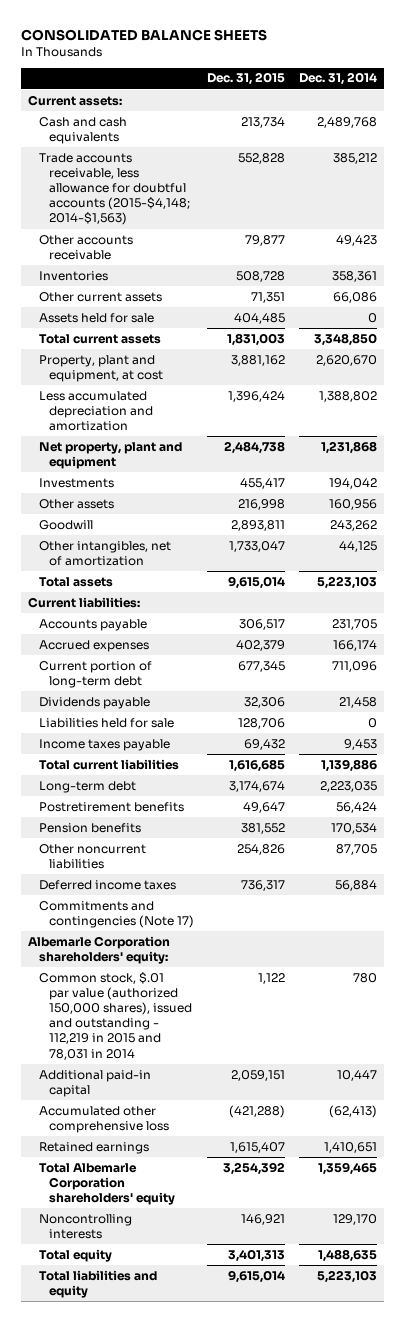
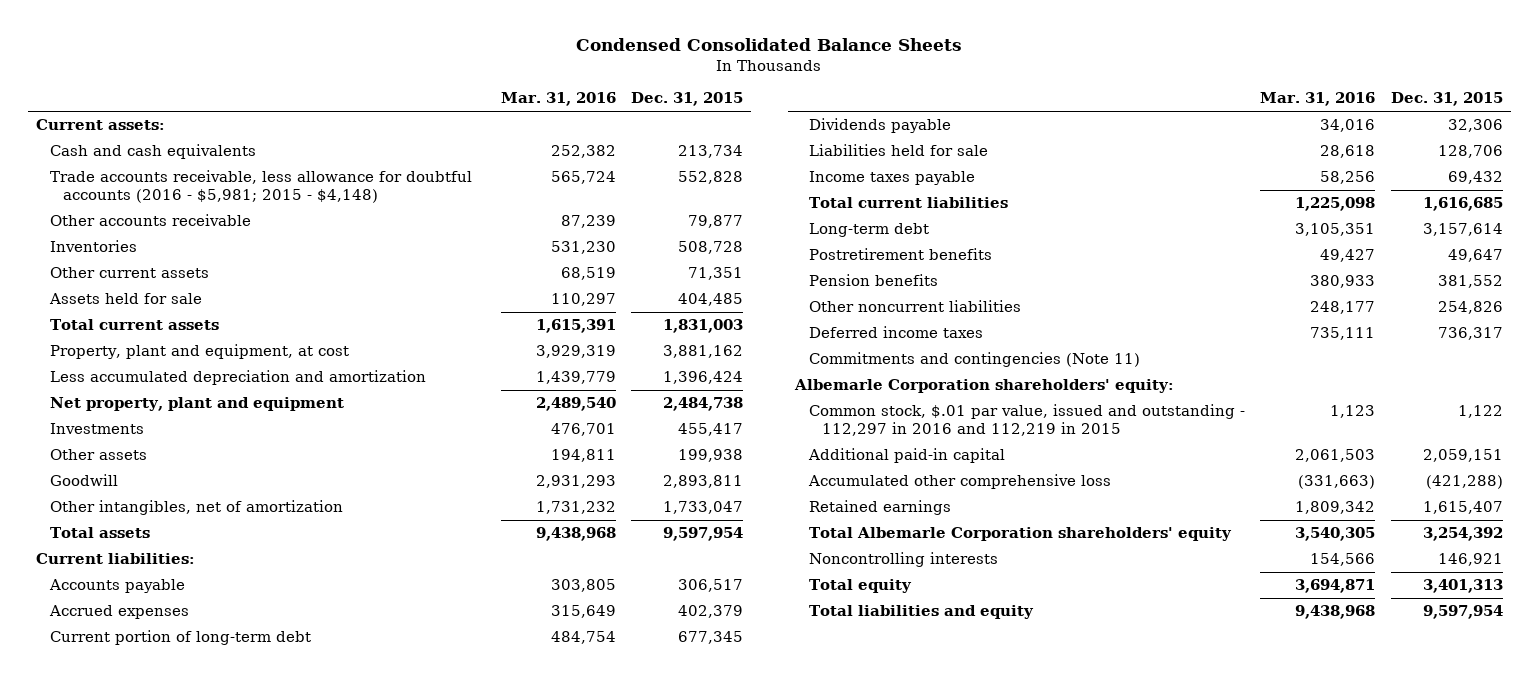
[21,28,268,41] CONSOLIDATED BALANCE SHEETS -> [576,37,963,51] Condensed Consolidated Balance Sheets
[298,72,377,86] Dec. 31, 2014 -> none
none -> [500,92,616,107] Mar. 31, 2016
[38,152,190,226] Trade accounts receivable, less allowance for doubtful accounts (2015-$4,148; 2014-$1,563) -> [49,170,472,204] Trade accounts receivable, less allowance for doubtful accounts (2016 - $5,981; 2015 - $4,148)
[238,498,286,510] 216,998 -> [678,449,744,463] 199,938
[228,575,286,589] 9,615,014 -> [663,527,744,542] 9,597,954
[229,780,286,792] 3,174,674 -> [1422,223,1503,237] 3,157,614
[38,900,194,928] Commitments and contingencies (Note 17) -> [808,352,1140,368] Commitments and contingencies (Note 11)
[38,971,192,1060] Common stock, $.01 par value (authorized 150,000 shares), issued and outstanding - 112,219 in 2015 and 78,031 in 2014 -> [808,404,1245,437] Common stock, $.01 par value, issued and outstanding - 112,297 in 2016 and 112,219 in 2015
[228,1269,286,1283] 9,615,014 -> [1422,605,1503,620] 9,597,954

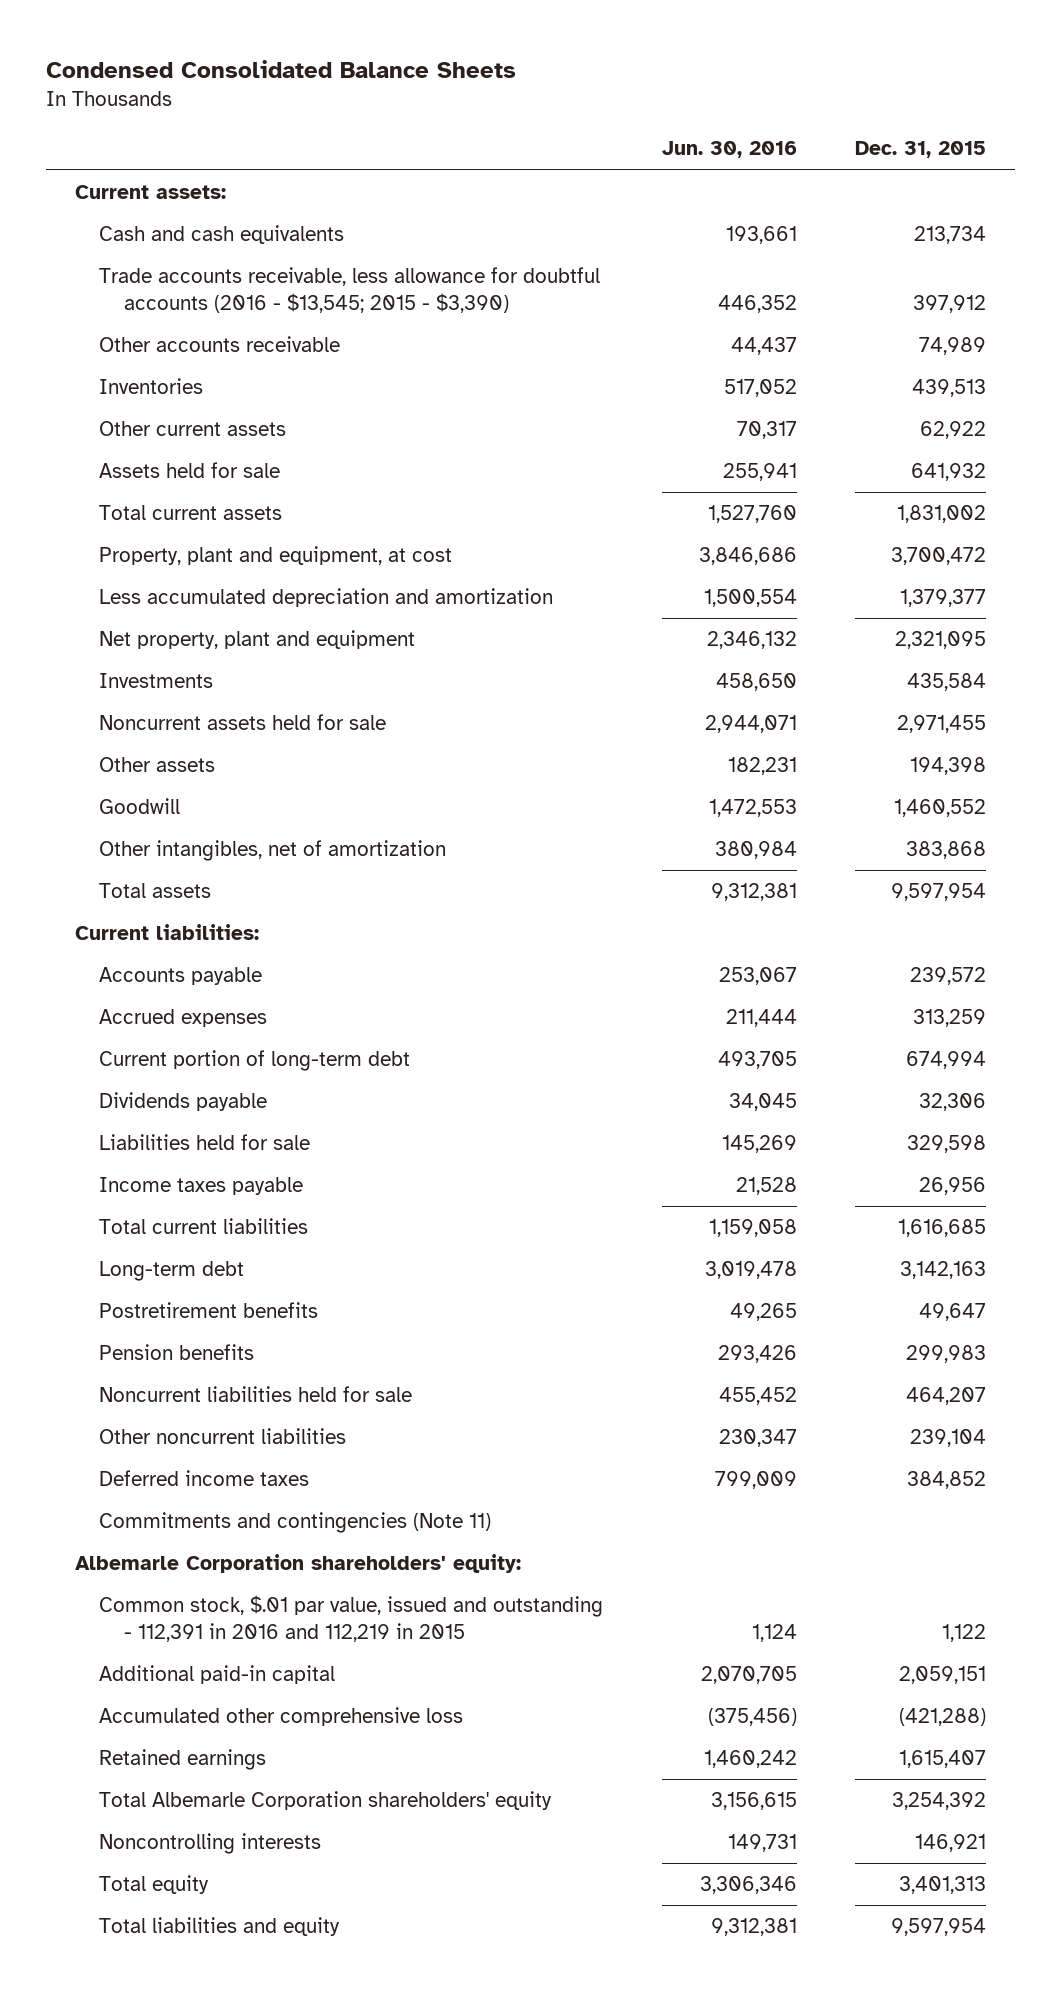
[500,92,616,107] Mar. 31, 2016 -> none
none -> [661,141,797,159] Jun. 30, 2016
[49,170,472,204] Trade accounts receivable, less allowance for doubtful accounts (2016 - $5,981; 2015 - $4,148) -> [99,267,601,313] Trade accounts receivable, less allowance for doubtful accounts (2016 - $13,545; 2015 - $3,390)
[678,171,744,185] 552,828 -> [913,294,987,313] 397,912
[688,215,744,229] 79,877 -> [919,337,987,356] 74,989
[678,241,744,255] 508,728 -> [912,379,987,398] 439,513
[688,267,744,281] 71,351 -> [920,421,987,440] 62,922
[678,293,744,307] 404,485 -> [911,463,987,482] 641,932
[663,319,744,334] 1,831,003 -> [897,505,987,524] 1,831,002
[663,345,744,359] 3,881,162 -> [891,547,987,566] 3,700,472
[663,371,744,385] 1,396,424 -> [900,589,987,608] 1,379,377
[663,397,744,412] 2,484,738 -> [895,631,987,650] 2,321,095
[678,423,744,437] 455,417 -> [907,673,987,692] 435,584
none -> [99,714,387,731] Noncurrent assets held for sale
[678,449,744,463] 199,938 -> [910,757,987,776] 194,398
[663,475,744,489] 2,893,811 -> [894,799,987,818] 1,460,552
[663,501,744,515] 1,733,047 -> [906,841,987,860] 383,868
[678,579,744,593] 306,517 -> [910,967,987,986] 239,572
[678,605,744,619] 402,379 -> [913,1009,987,1028] 313,259
[678,631,744,645] 677,345 -> [906,1051,987,1070] 674,994
[1437,145,1503,159] 128,706 -> [907,1135,987,1154] 329,598
[1447,171,1503,185] 69,432 -> [919,1177,987,1196] 26,956
[1422,223,1503,237] 3,157,614 -> [900,1261,987,1280] 3,142,163
[1437,275,1503,289] 381,552 -> [906,1345,987,1364] 299,983
none -> [99,1386,413,1403] Noncurrent liabilities held for sale
[1437,301,1503,315] 254,826 -> [910,1429,987,1448] 239,104
[1437,327,1503,341] 736,317 -> [907,1471,987,1490] 384,852
[808,404,1245,437] Common stock, $.01 par value, issued and outstanding - 112,297 in 2016 and 112,219 in 2015 -> [99,1595,604,1642] Common stock, $.01 par value, issued and outstanding - 112,391 in 2016 and 112,219 in 2015

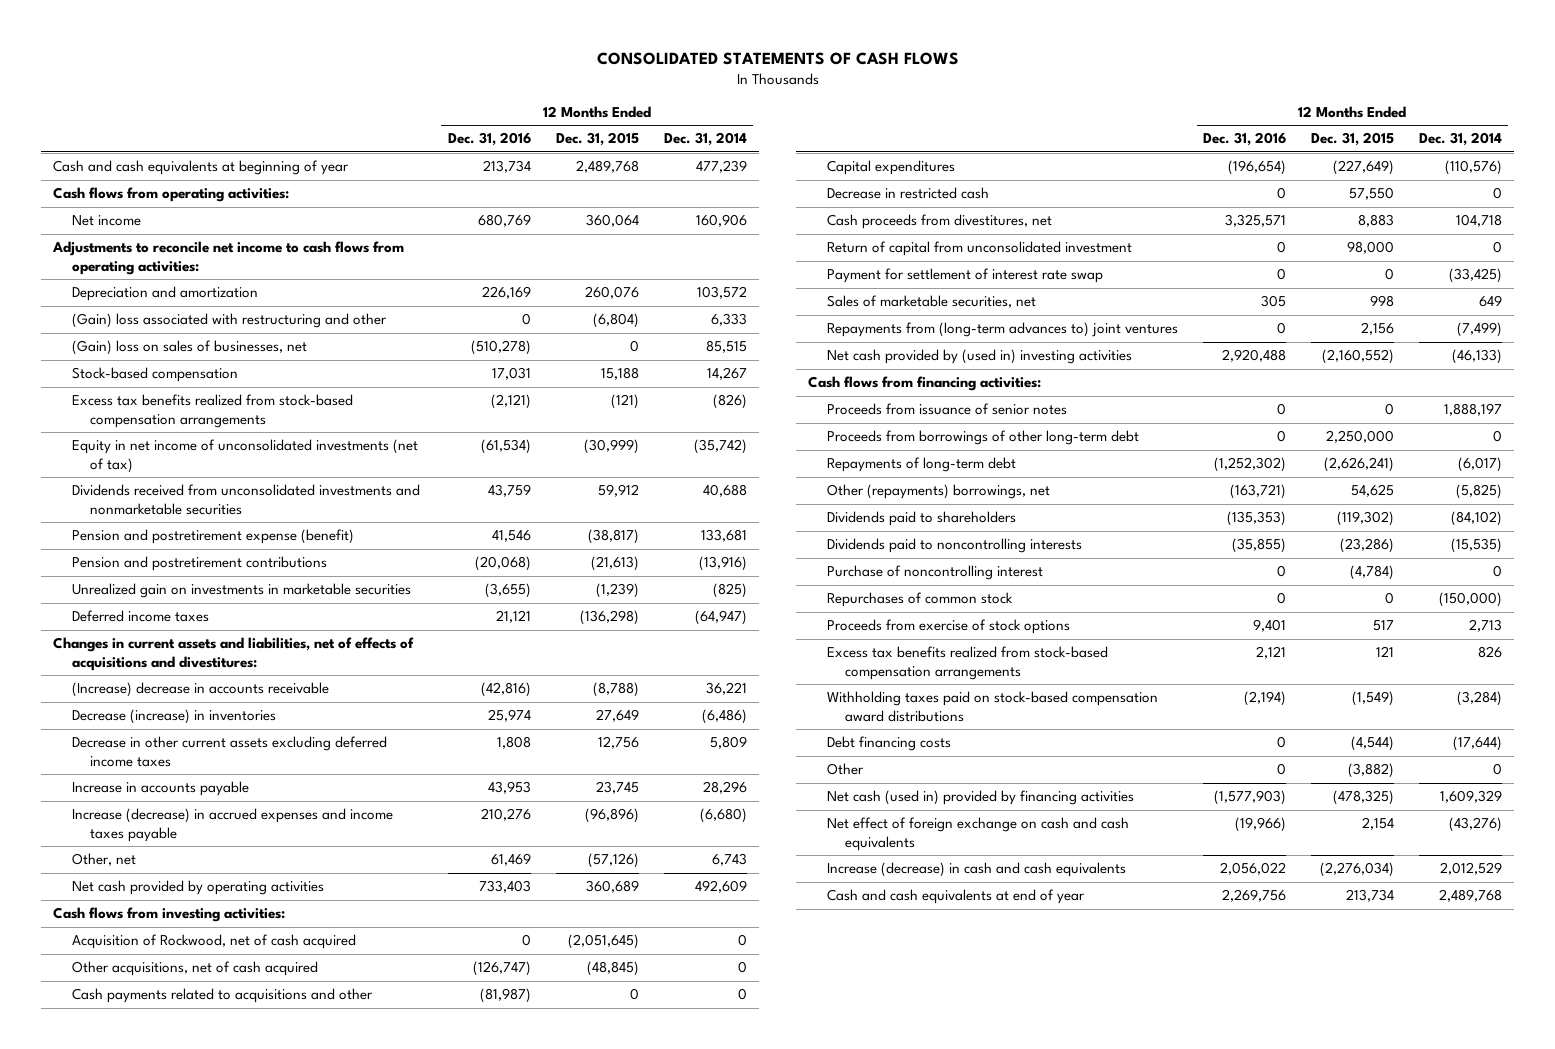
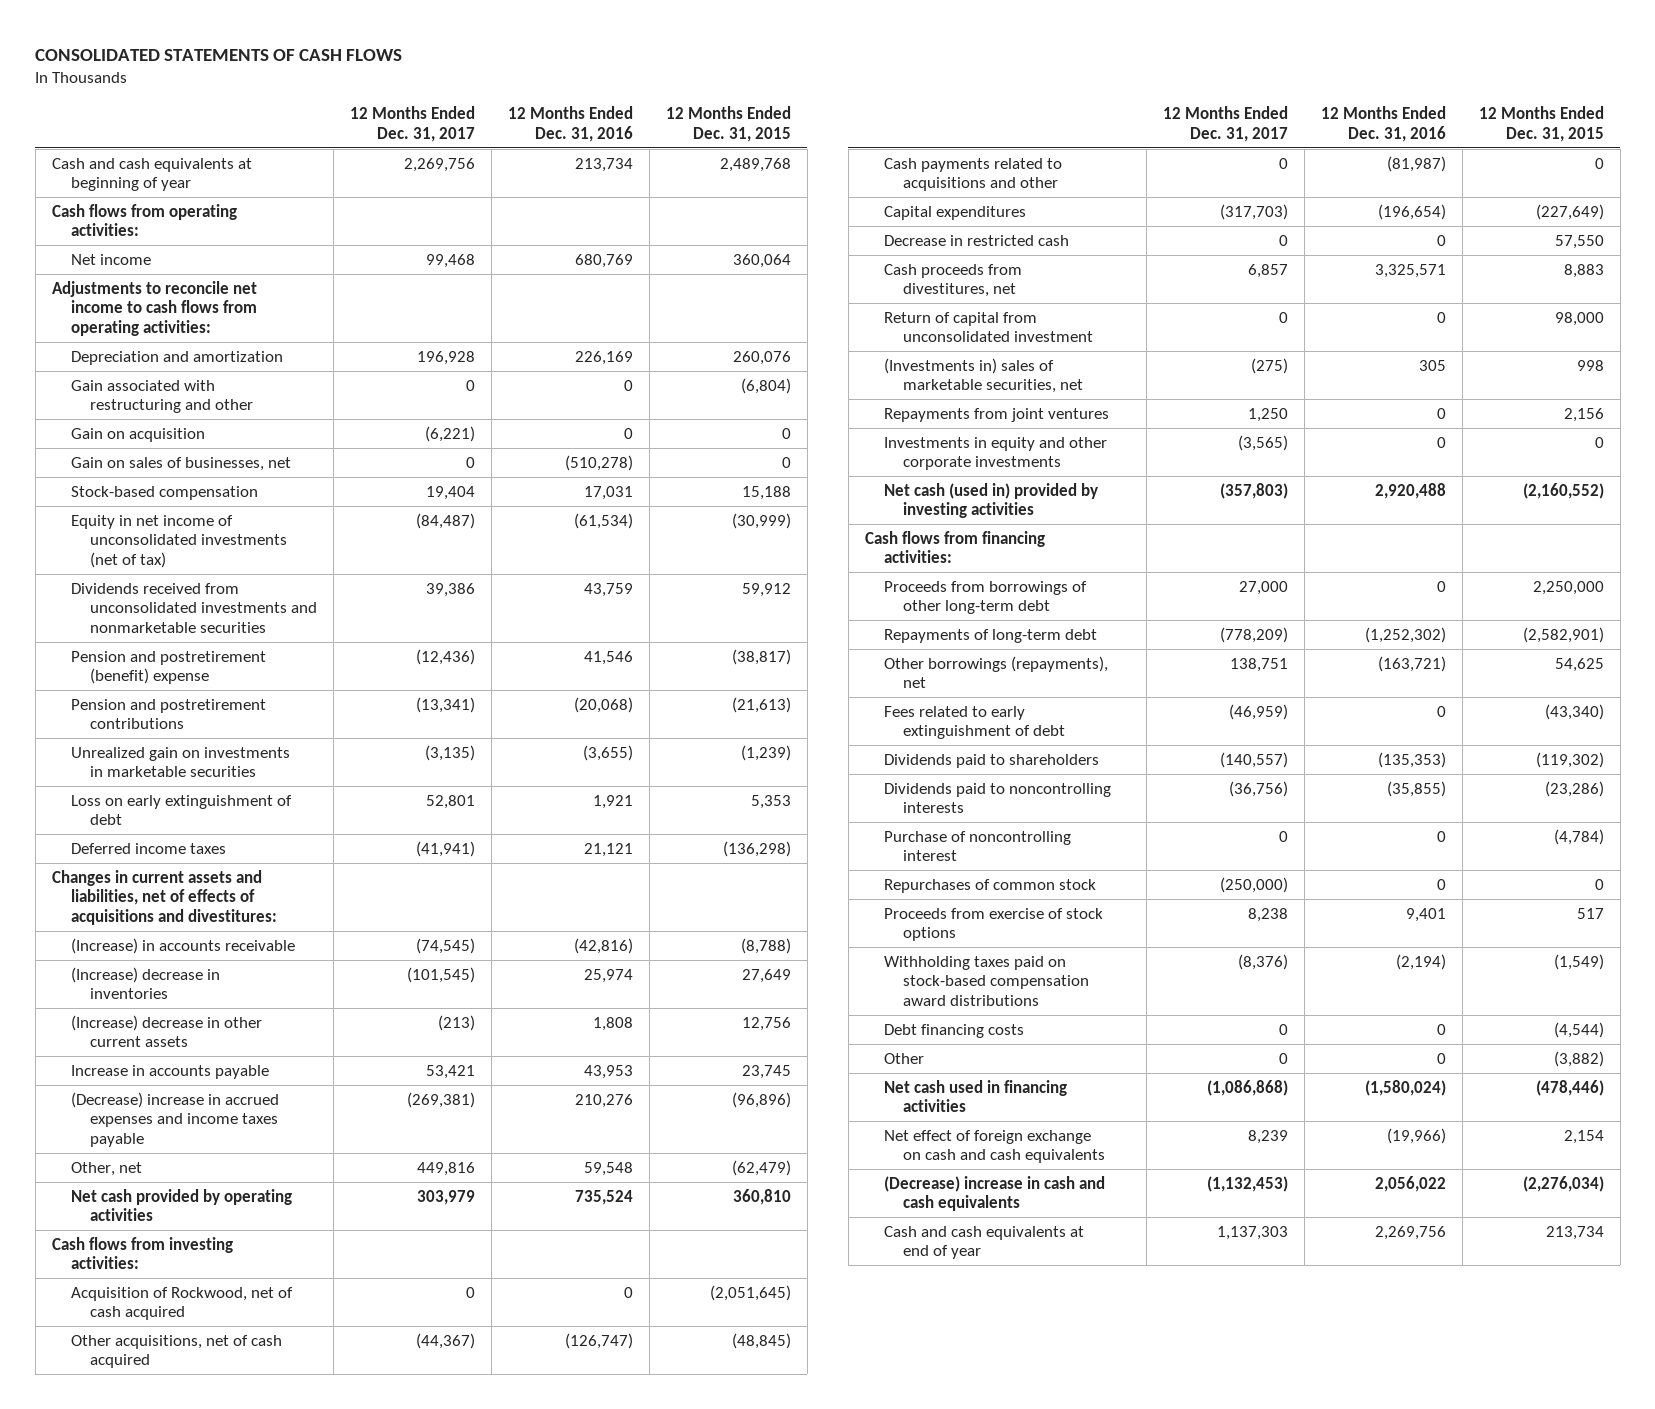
[663,132,747,147] Dec. 31, 2014 -> none
none -> [350,105,476,142] 12 Months Ended Dec. 31, 2017
[71,313,387,329] (Gain) loss associated with restructuring and other -> [70,379,254,414] Gain associated with restructuring and other
none -> [70,427,205,442] Gain on acquisition
[71,340,307,356] (Gain) loss on sales of businesses, net -> [70,456,291,471] Gain on sales of businesses, net
[71,394,353,428] Excess tax benefits realized from stock-based compensation arrangements -> none
[71,529,354,545] Pension and postretirement expense (benefit) -> [70,650,266,685] Pension and postretirement (benefit) expense
none -> [70,794,292,826] Loss on early extinguishment of debt
[71,682,329,698] (Increase) decrease in accounts receivable -> [70,937,295,954] (Increase) in accounts receivable
[71,709,276,725] Decrease (increase) in inventories -> [70,966,220,1000] (Increase) decrease in inventories
[71,736,387,767] Decrease in other current assets excluding deferred income taxes -> [70,1014,262,1048] (Increase) decrease in other current assets
[71,808,393,842] Increase (decrease) in accrued expenses and income taxes payable -> [70,1091,279,1148] (Decrease) increase in accrued expenses and income taxes payable
[490,853,531,867] 61,469 -> [583,1161,633,1176] 59,548
[587,853,639,869] (57,126) -> [731,1159,791,1176] (62,479)
[478,880,531,894] 733,403 -> [574,1189,633,1205] 735,524
[585,880,639,894] 360,689 -> [732,1188,791,1205] 360,810
[826,268,1103,284] Payment for settlement of interest rate swap -> none
[826,295,1036,309] Sales of marketable securities, net -> [883,357,1084,394] (Investments in) sales of marketable securities, net
[826,322,1178,338] Repayments from (long-term advances to) joint ventures -> [883,407,1109,422] Repayments from joint ventures
none -> [883,436,1107,471] Investments in equity and other corporate investments
[826,349,1132,365] Net cash provided by (used in) investing activities -> [883,482,1098,519] Net cash (used in) provided by investing activities
[826,403,1067,416] Proceeds from issuance of senior notes -> none
[1323,457,1394,473] (2,626,241) -> [1522,626,1604,643] (2,582,901)
[826,484,1050,500] Other (repayments) borrowings, net -> [883,655,1108,689] Other borrowings (repayments), net
none -> [883,705,1066,740] Fees related to early extinguishment of debt
[826,646,1108,680] Excess tax benefits realized from stock-based compensation arrangements -> none
[826,790,1134,806] Net cash (used in) provided by financing activities -> [883,1079,1067,1113] Net cash used in financing activities
[1213,790,1286,806] (1,577,903) -> [1364,1079,1446,1096] (1,580,024)
[1332,790,1394,806] (478,325) -> [1535,1079,1604,1096] (478,446)
[826,862,1126,878] Increase (decrease) in cash and cash equivalents -> [883,1175,1105,1212] (Decrease) increase in cash and cash equivalents

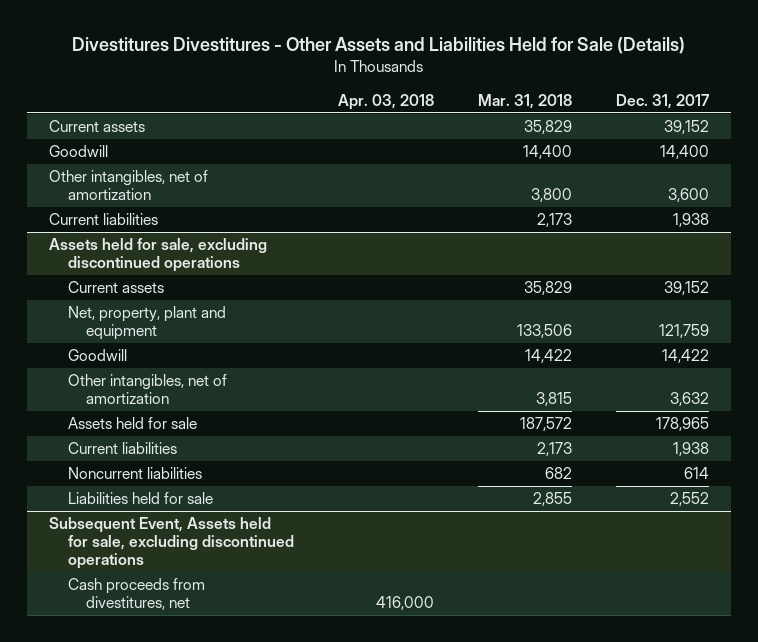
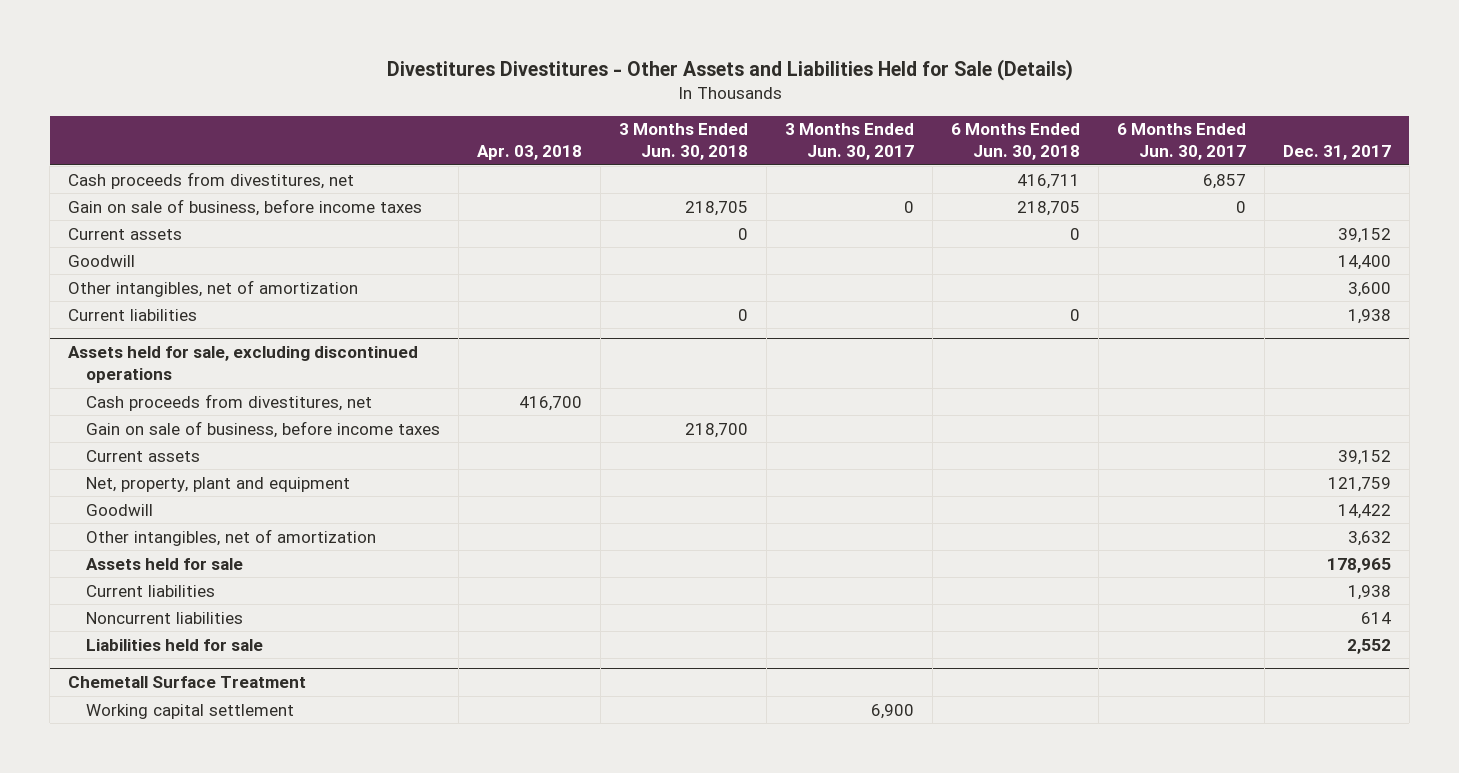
[477,94,572,110] Mar. 31, 2018 -> none
none -> [618,123,748,160] 3 Months Ended Jun. 30, 2018
none -> [784,123,914,160] 3 Months Ended Jun. 30, 2017
none -> [950,123,1080,160] 6 Months Ended Jun. 30, 2018
none -> [1116,123,1246,160] 6 Months Ended Jun. 30, 2017
none -> [68,171,355,189] Cash proceeds from divestitures, net
none -> [68,198,423,216] Gain on sale of business, before income taxes
none -> [85,393,372,411] Cash proceeds from divestitures, net
none -> [85,420,440,438] Gain on sale of business, before income taxes
[49,517,294,569] Subsequent Event, Assets held for sale, excluding discontinued operations -> none
[67,578,205,611] Cash proceeds from divestitures, net -> none
none -> [68,676,307,689] Chemetall Surface Treatment
none -> [85,703,294,719] Working capital settlement

